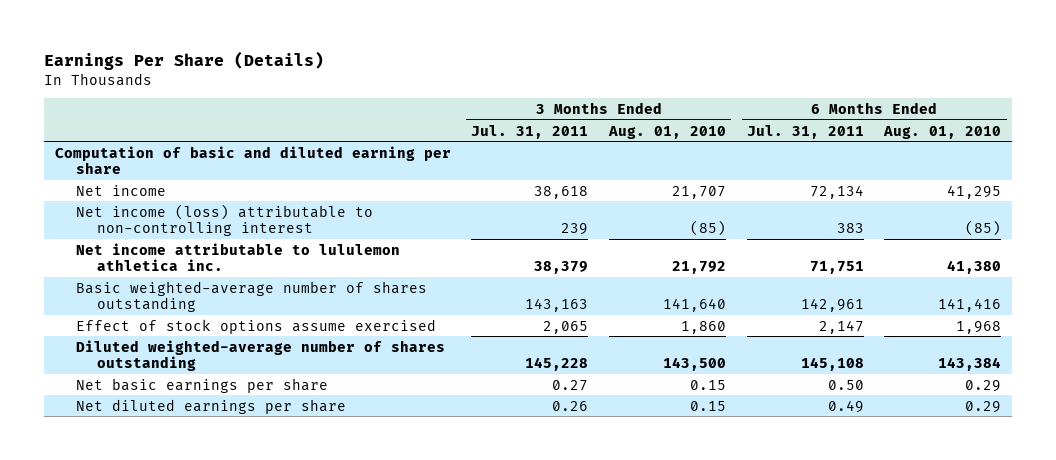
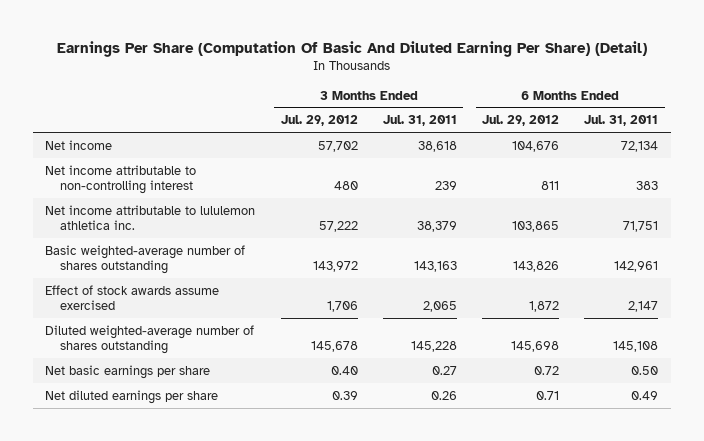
[44,50,325,70] Earnings Per Share (Details) -> [56,40,647,57] Earnings Per Share (Computation Of Basic And Diluted Earning Per Share) (Detail)
[608,125,727,139] Aug. 01, 2010 -> none
[883,125,1002,139] Aug. 01, 2010 -> none
none -> [280,115,358,127] Jul. 29, 2012
none -> [482,115,560,127] Jul. 29, 2012
[54,145,451,174] Computation of basic and diluted earning per share -> none
[75,203,373,236] Net income (loss) attributable to non-controlling interest -> [45,164,197,195] Net income attributable to non-controlling interest
[75,318,436,334] Effect of stock options assume exercised -> [45,284,220,311] Effect of stock awards assume exercised

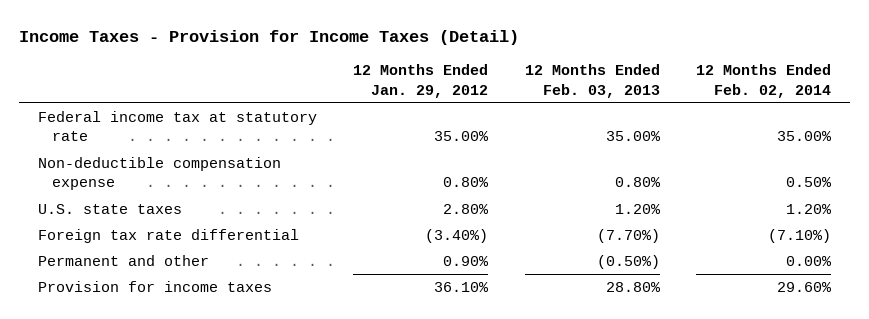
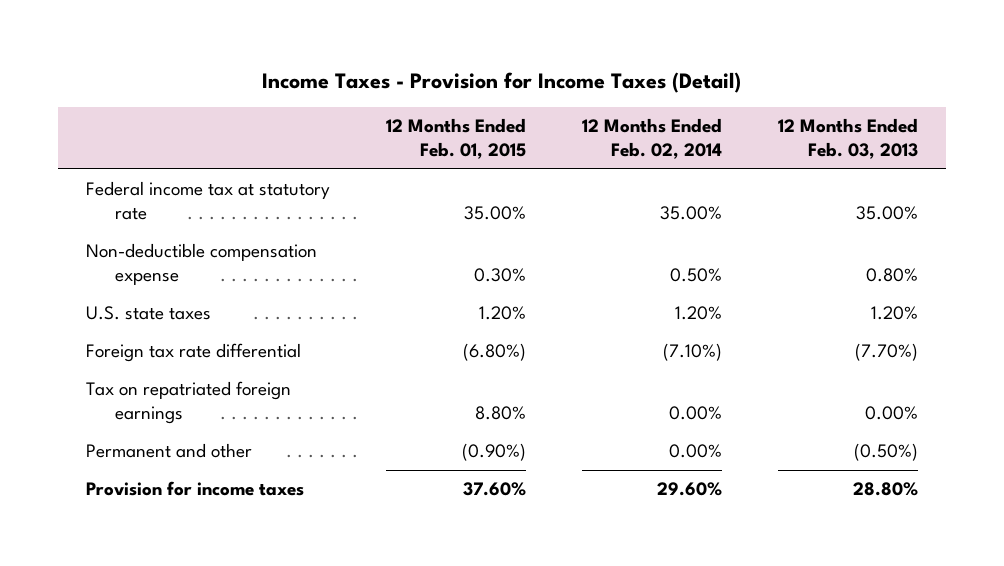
[353,64,489,98] 12 Months Ended Jan. 29, 2012 -> none
none -> [386,117,527,159] 12 Months Ended Feb. 01, 2015
none -> [86,381,292,425] Tax on repatriated foreign earnings

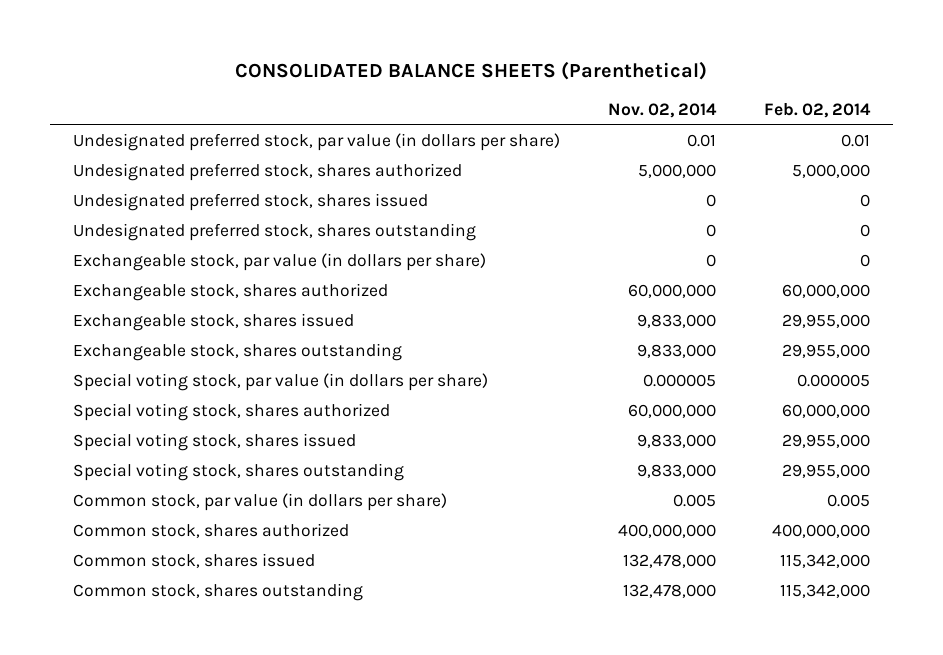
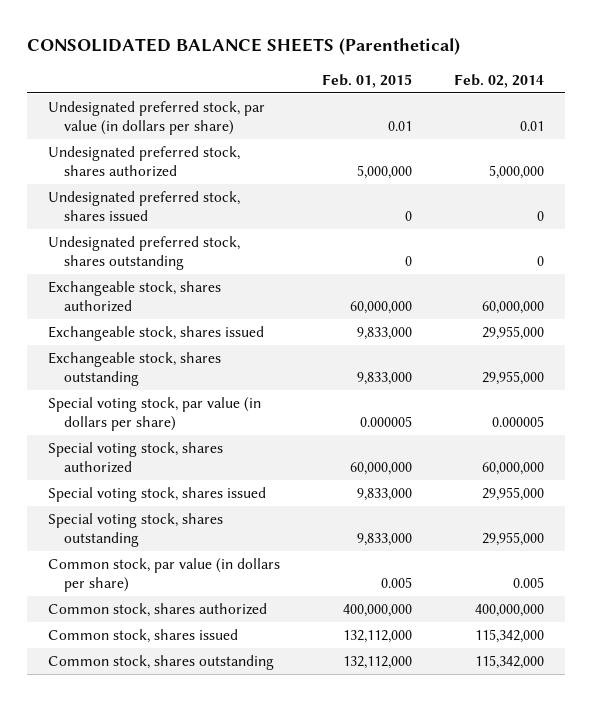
[607,102,717,118] Nov. 02, 2014 -> none
none -> [322,73,413,88] Feb. 01, 2015
[73,252,487,271] Exchangeable stock, par value (in dollars per share) -> none

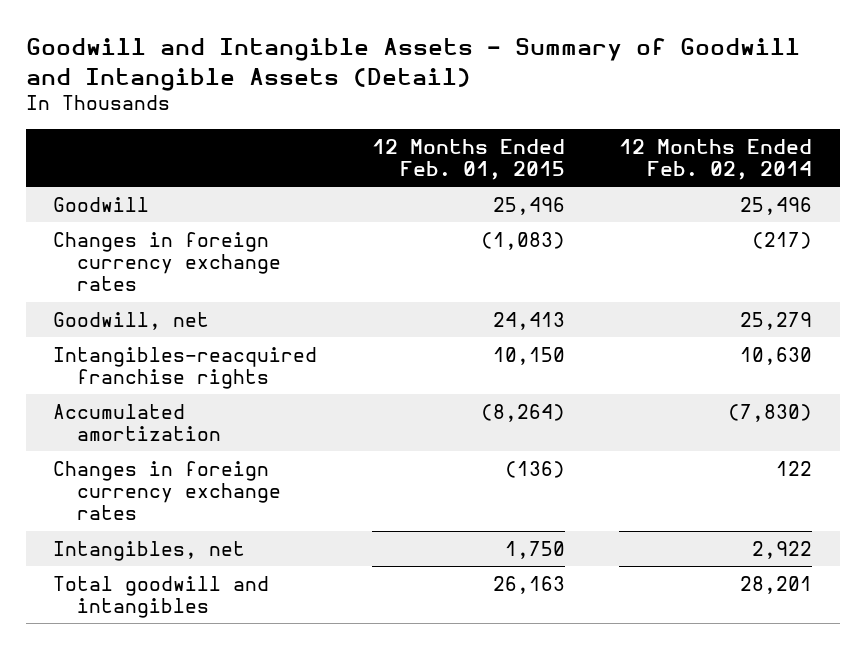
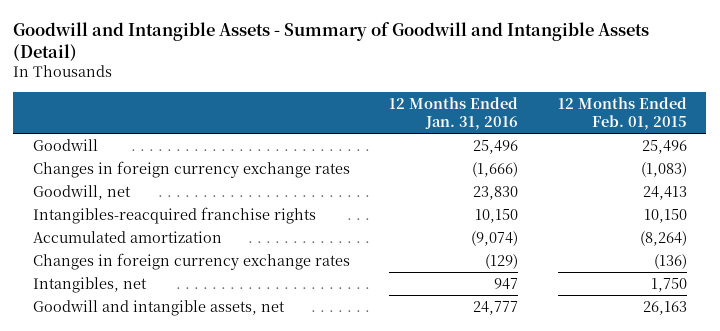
[619,138,813,181] 12 Months Ended Feb. 02, 2014 -> none
none -> [389,96,519,131] 12 Months Ended Jan. 31, 2016
[52,575,269,619] Total goodwill and intangibles -> [32,299,285,316] Goodwill and intangible assets, net

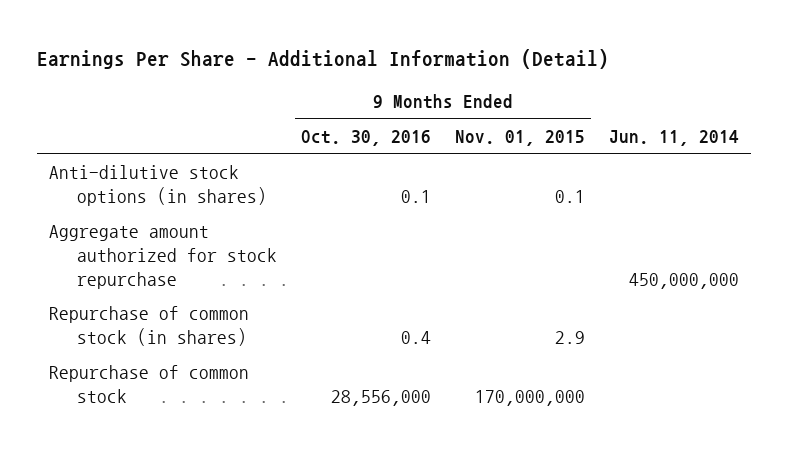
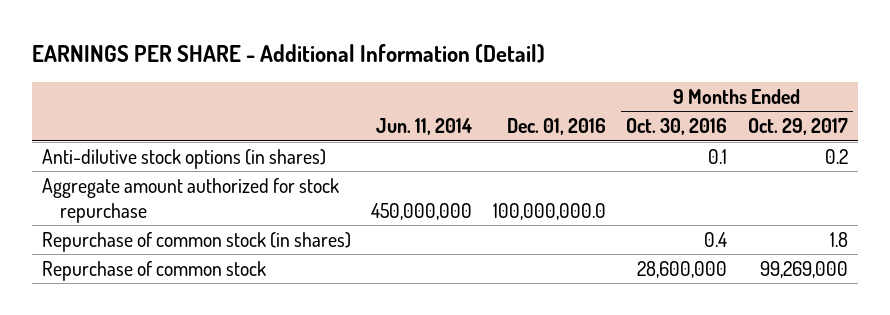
[36,49,609,70] Earnings Per Share - Additional Information (Detail) -> [31,44,545,64] EARNINGS PER SHARE - Additional Information (Detail)
[454,130,585,147] Nov. 01, 2015 -> none
none -> [506,118,606,136] Dec. 01, 2016
none -> [747,118,848,136] Oct. 29, 2017
[330,390,431,407] 28,556,000 -> [637,260,728,278] 28,600,000

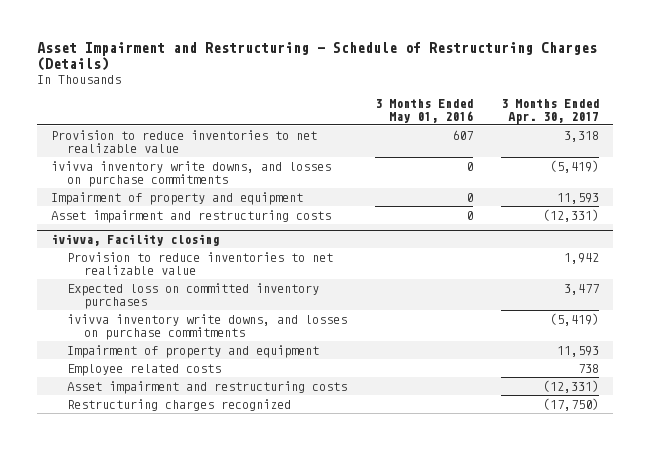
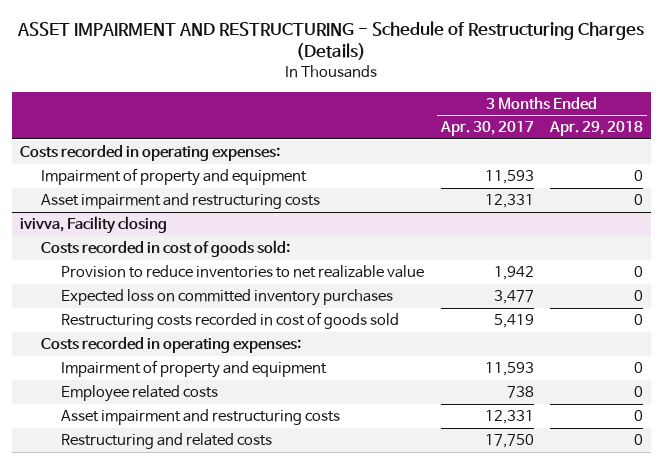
[36,42,597,72] Asset Impairment and Restructuring - Schedule of Restructuring Charges (Details) -> [17,20,645,61] ASSET IMPAIRMENT AND RESTRUCTURING - Schedule of Restructuring Charges (Details)
[375,98,474,123] 3 Months Ended May 01, 2016 -> none
none -> [548,121,643,137] Apr. 29, 2018
[50,129,317,153] Provision to reduce inventories to net realizable value -> none
[50,160,331,187] ivivva inventory write downs, and losses on purchase commitments -> none
none -> [20,145,281,162] Costs recorded in operating expenses:
[542,208,599,222] (12,331) -> [484,194,534,209] 12,331
none -> [40,240,290,258] Costs recorded in cost of goods sold:
[67,313,348,340] ivivva inventory write downs, and losses on purchase commitments -> none
none -> [61,312,400,330] Restructuring costs recorded in cost of goods sold
none -> [40,337,301,354] Costs recorded in operating expenses:
[67,398,292,411] Restructuring charges recognized -> none
[542,379,599,393] (12,331) -> [484,410,534,425] 12,331
none -> [61,433,273,450] Restructuring and related costs

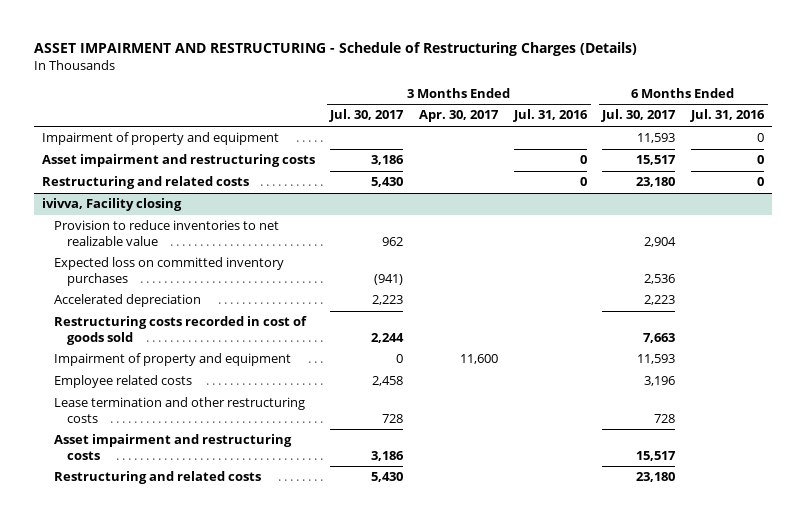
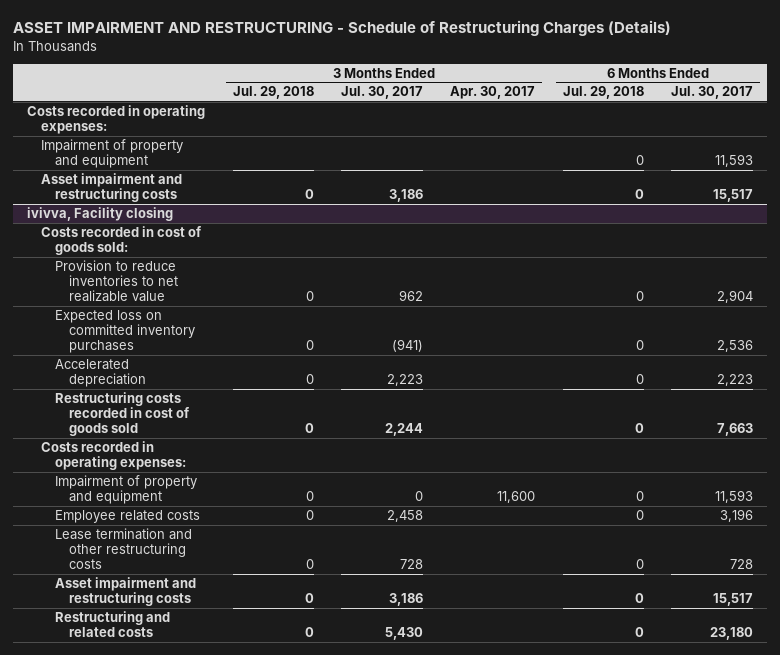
[512,109,588,123] Jul. 31, 2016 -> none
[690,109,766,123] Jul. 31, 2016 -> none
none -> [232,86,314,100] Jul. 29, 2018
none -> [562,86,644,100] Jul. 29, 2018
none -> [27,104,206,134] Costs recorded in operating expenses:
[41,176,249,190] Restructuring and related costs -> none
none -> [41,225,203,255] Costs recorded in cost of goods sold:
none -> [41,440,187,470] Costs recorded in operating expenses:

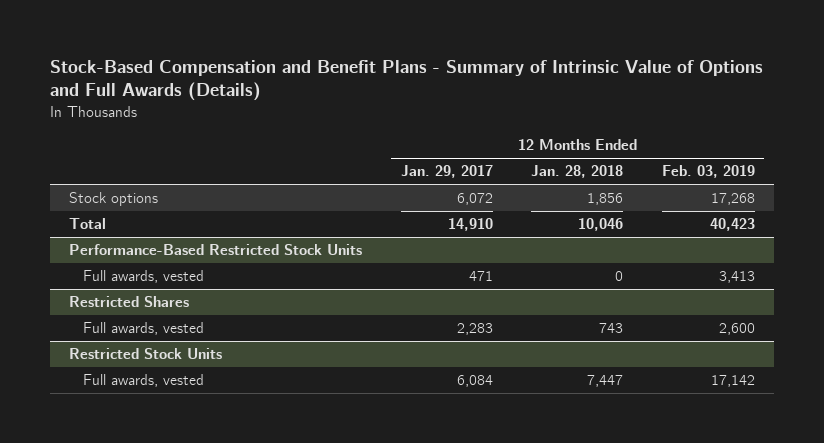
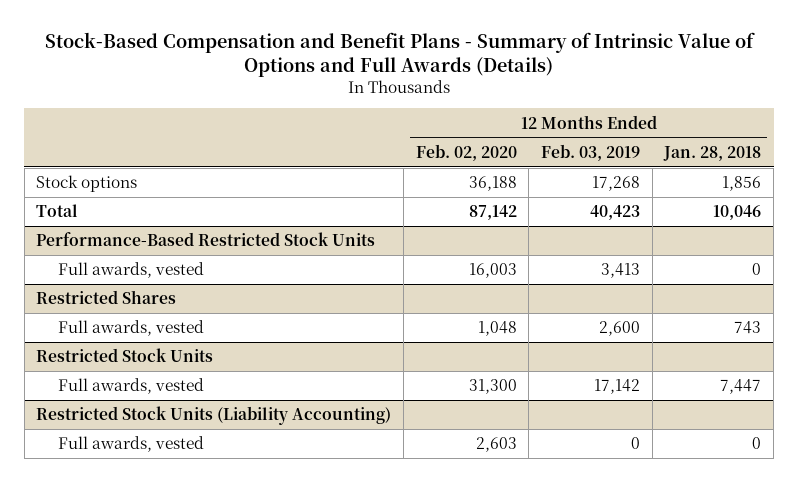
[400,165,493,179] Jan. 29, 2017 -> none
none -> [415,143,517,161] Feb. 02, 2020
none -> [36,406,392,426] Restricted Stock Units (Liability Accounting)
none -> [58,436,205,453] Full awards, vested

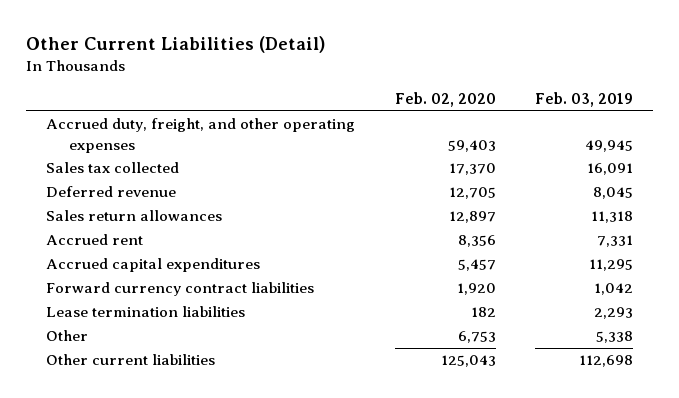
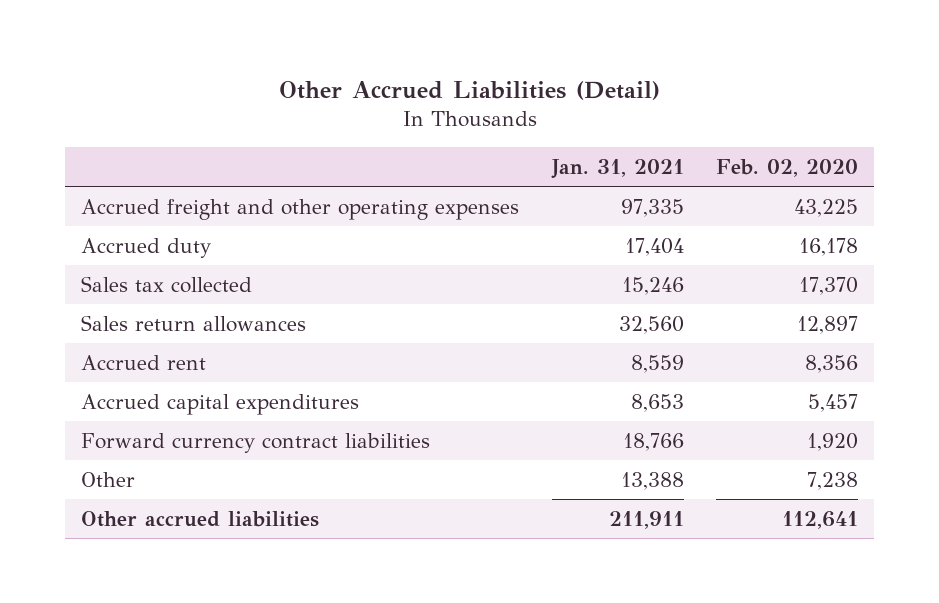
[25,36,325,54] Other Current Liabilities (Detail) -> [278,80,660,100] Other Accrued Liabilities (Detail)
[535,92,634,108] Feb. 03, 2019 -> none
none -> [550,158,684,179] Jan. 31, 2021
[45,118,355,153] Accrued duty, freight, and other operating expenses -> [81,198,520,220] Accrued freight and other operating expenses
[447,139,496,152] 59,403 -> [793,198,858,217] 43,225
none -> [81,237,212,258] Accrued duty
[45,186,176,198] Deferred revenue -> none
[45,306,245,318] Lease termination liabilities -> none
[457,331,496,344] 6,753 -> [806,471,858,490] 7,238
[45,354,215,366] Other current liabilities -> [81,510,320,527] Other accrued liabilities
[440,355,496,368] 125,043 -> [781,510,858,529] 112,641

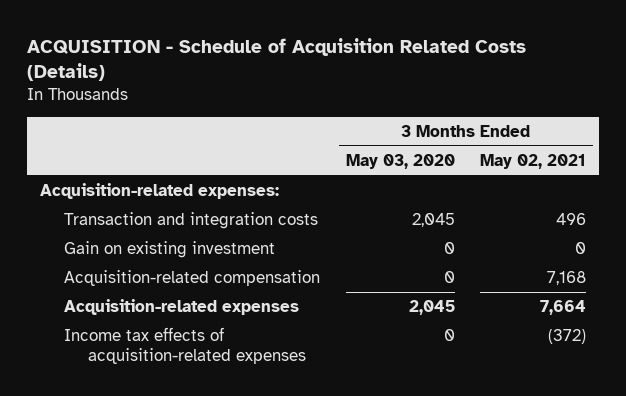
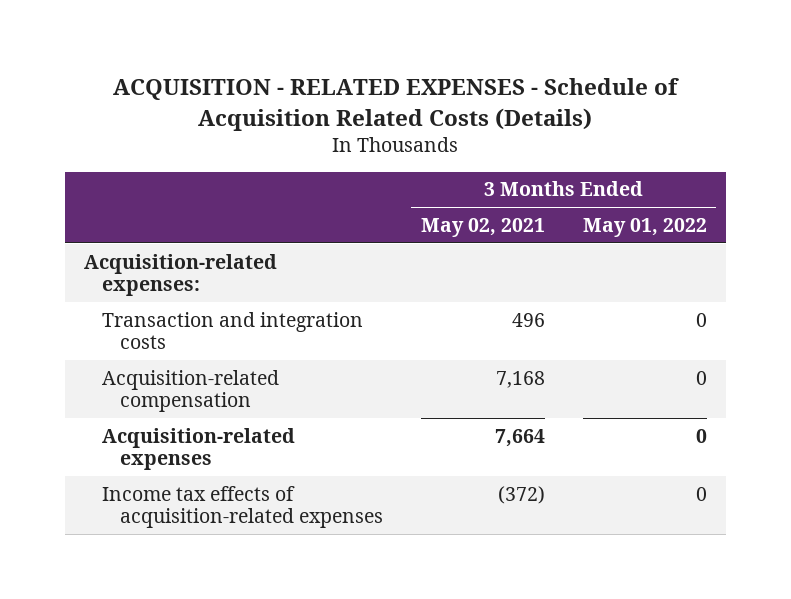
[27,37,527,82] ACQUISITION - Schedule of Acquisition Related Costs (Details) -> [113,78,680,131] ACQUISITION - RELATED EXPENSES - Schedule of Acquisition Related Costs (Details)
[345,153,455,169] May 03, 2020 -> none
none -> [582,218,707,238] May 01, 2022
[64,241,276,259] Gain on existing investment -> none

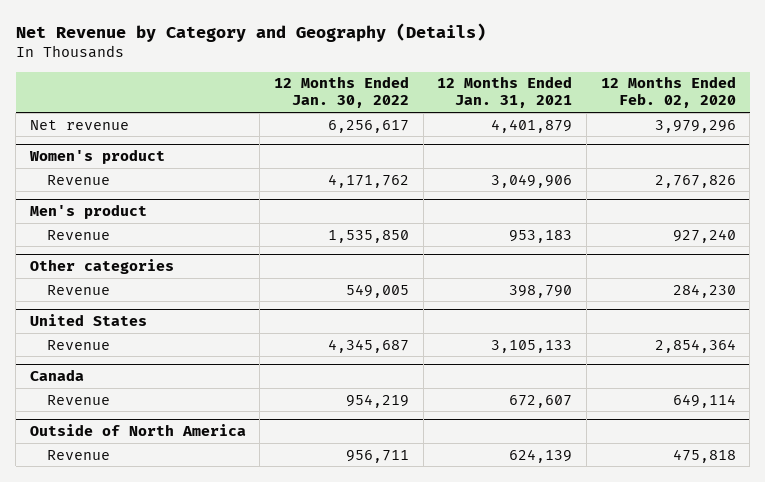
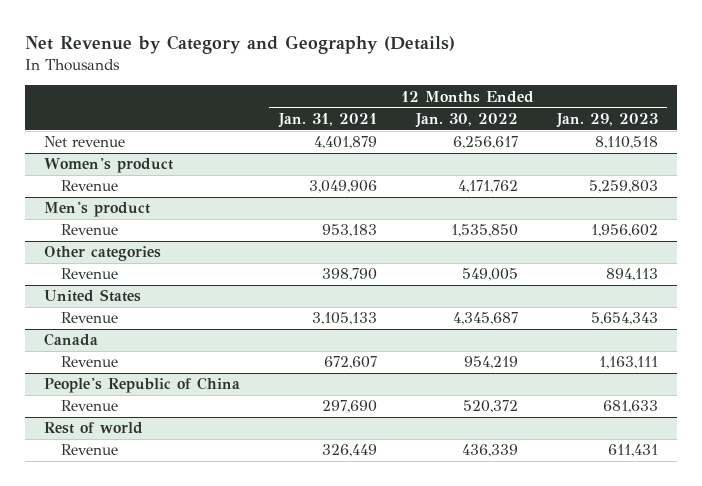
[600,76,736,109] 12 Months Ended Feb. 02, 2020 -> none
none -> [555,112,658,128] Jan. 29, 2023
[29,424,246,437] Outside of North America -> none
none -> [43,377,240,394] People's Republic of China
[346,449,410,463] 956,711 -> [462,400,518,414] 520,372
[509,448,573,463] 624,139 -> [321,400,377,414] 297,690
none -> [43,422,143,435] Rest of world
none -> [60,444,118,456] Revenue

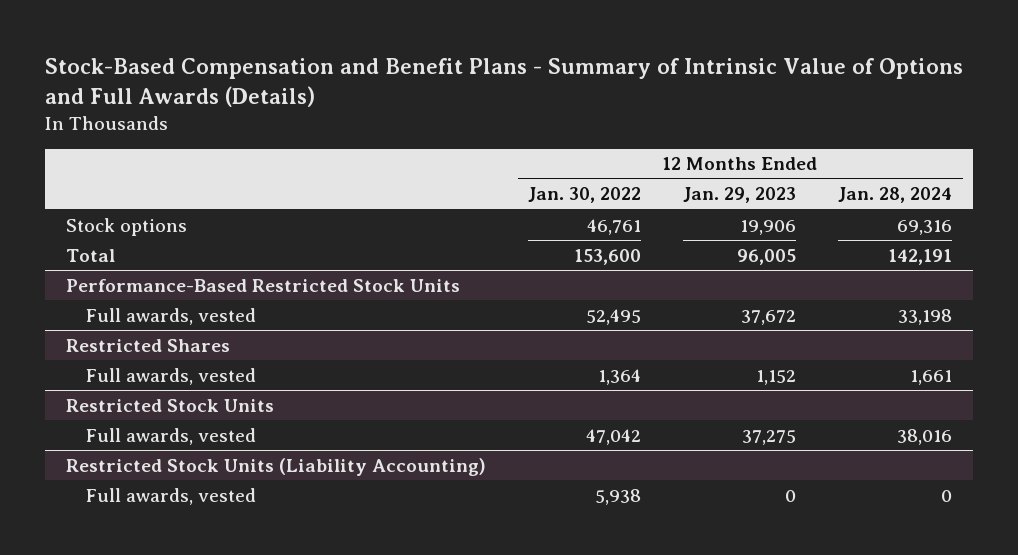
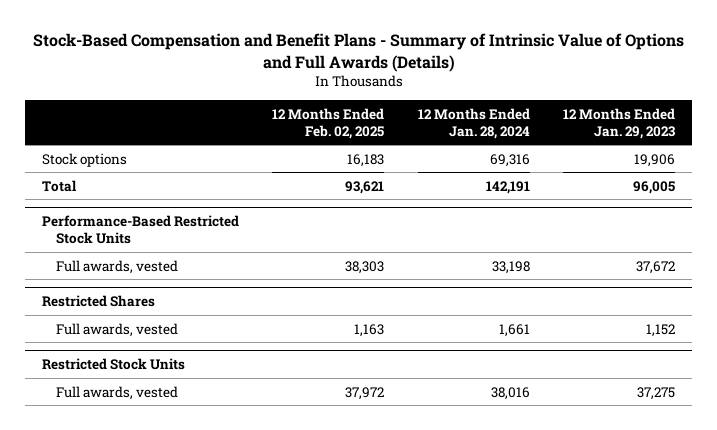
[528,187,642,204] Jan. 30, 2022 -> none
none -> [272,107,385,139] 12 Months Ended Feb. 02, 2025
[66,457,487,476] Restricted Stock Units (Liability Accounting) -> none
[86,487,257,505] Full awards, vested -> none

